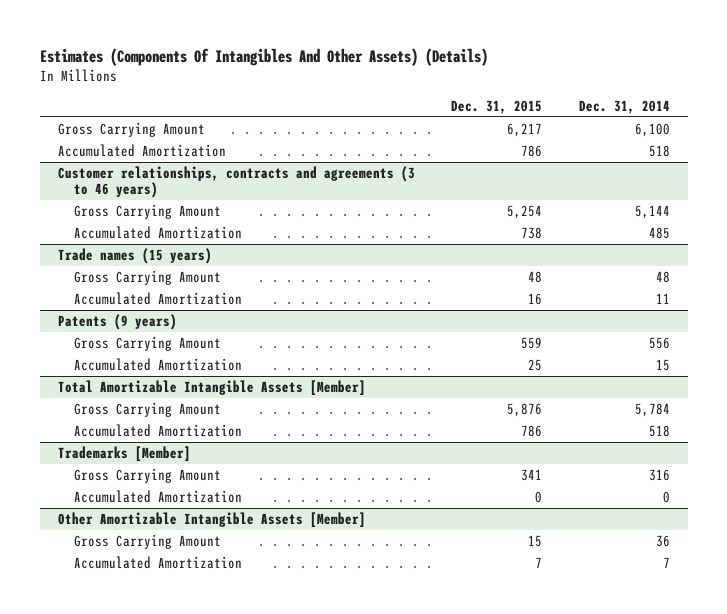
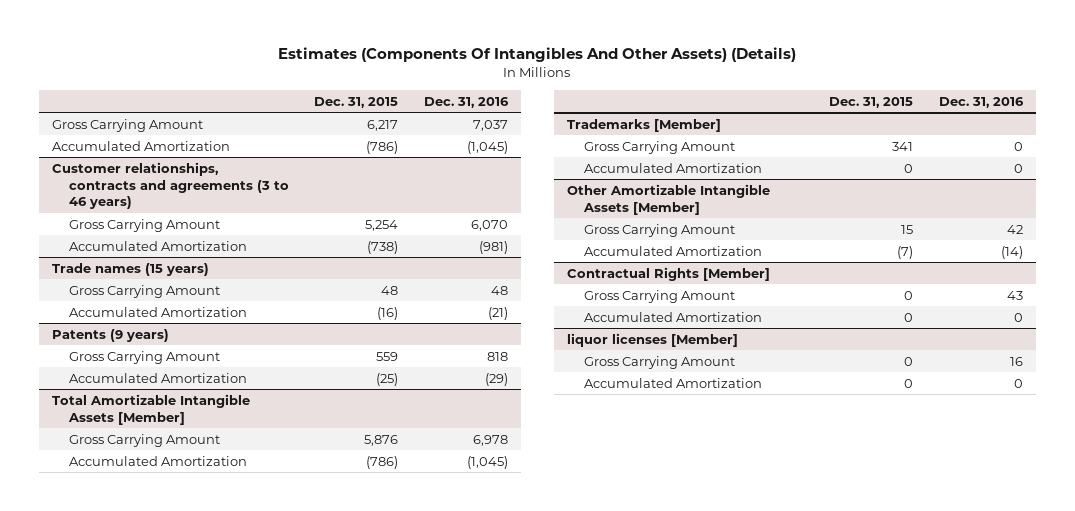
[578,100,670,115] Dec. 31, 2014 -> none
none -> [424,96,510,108] Dec. 31, 2016
[521,144,543,157] 786 -> [366,140,399,154] (786)
[521,226,543,239] 738 -> [367,240,399,254] (738)
[528,292,543,305] 16 -> [377,306,399,320] (16)
[528,358,543,371] 25 -> [376,372,399,386] (25)
[521,424,543,437] 786 -> [366,455,399,469] (786)
[535,556,543,568] 7 -> [897,245,914,259] (7)
none -> [566,266,770,281] Contractual Rights [Member]
none -> [583,289,735,303] Gross Carrying Amount
none -> [583,311,762,322] Accumulated Amortization
none -> [566,332,738,347] liquor licenses [Member]
none -> [583,355,735,369] Gross Carrying Amount
none -> [583,377,762,388] Accumulated Amortization

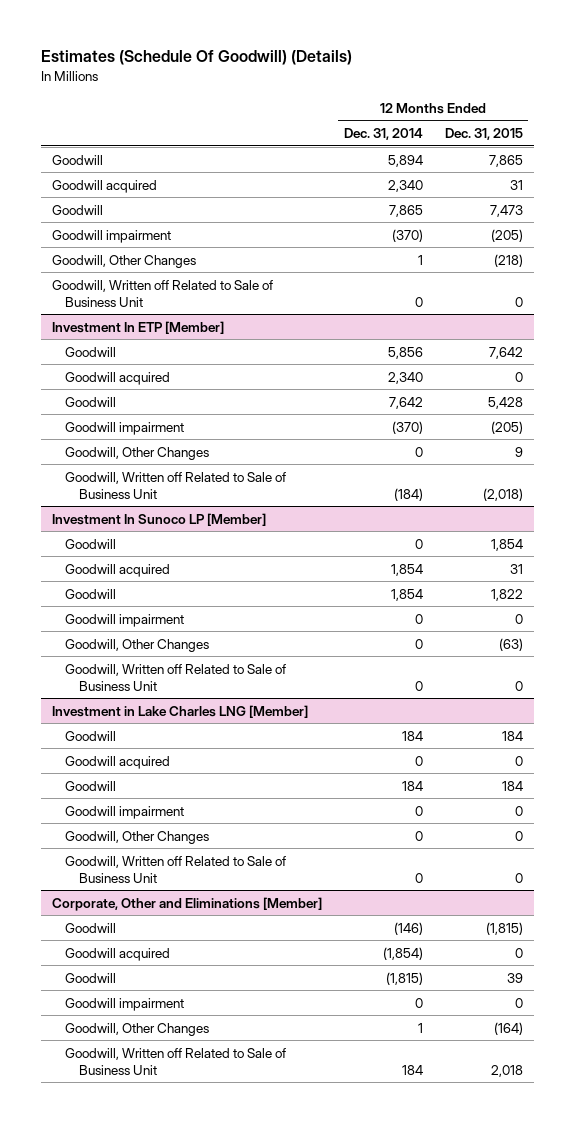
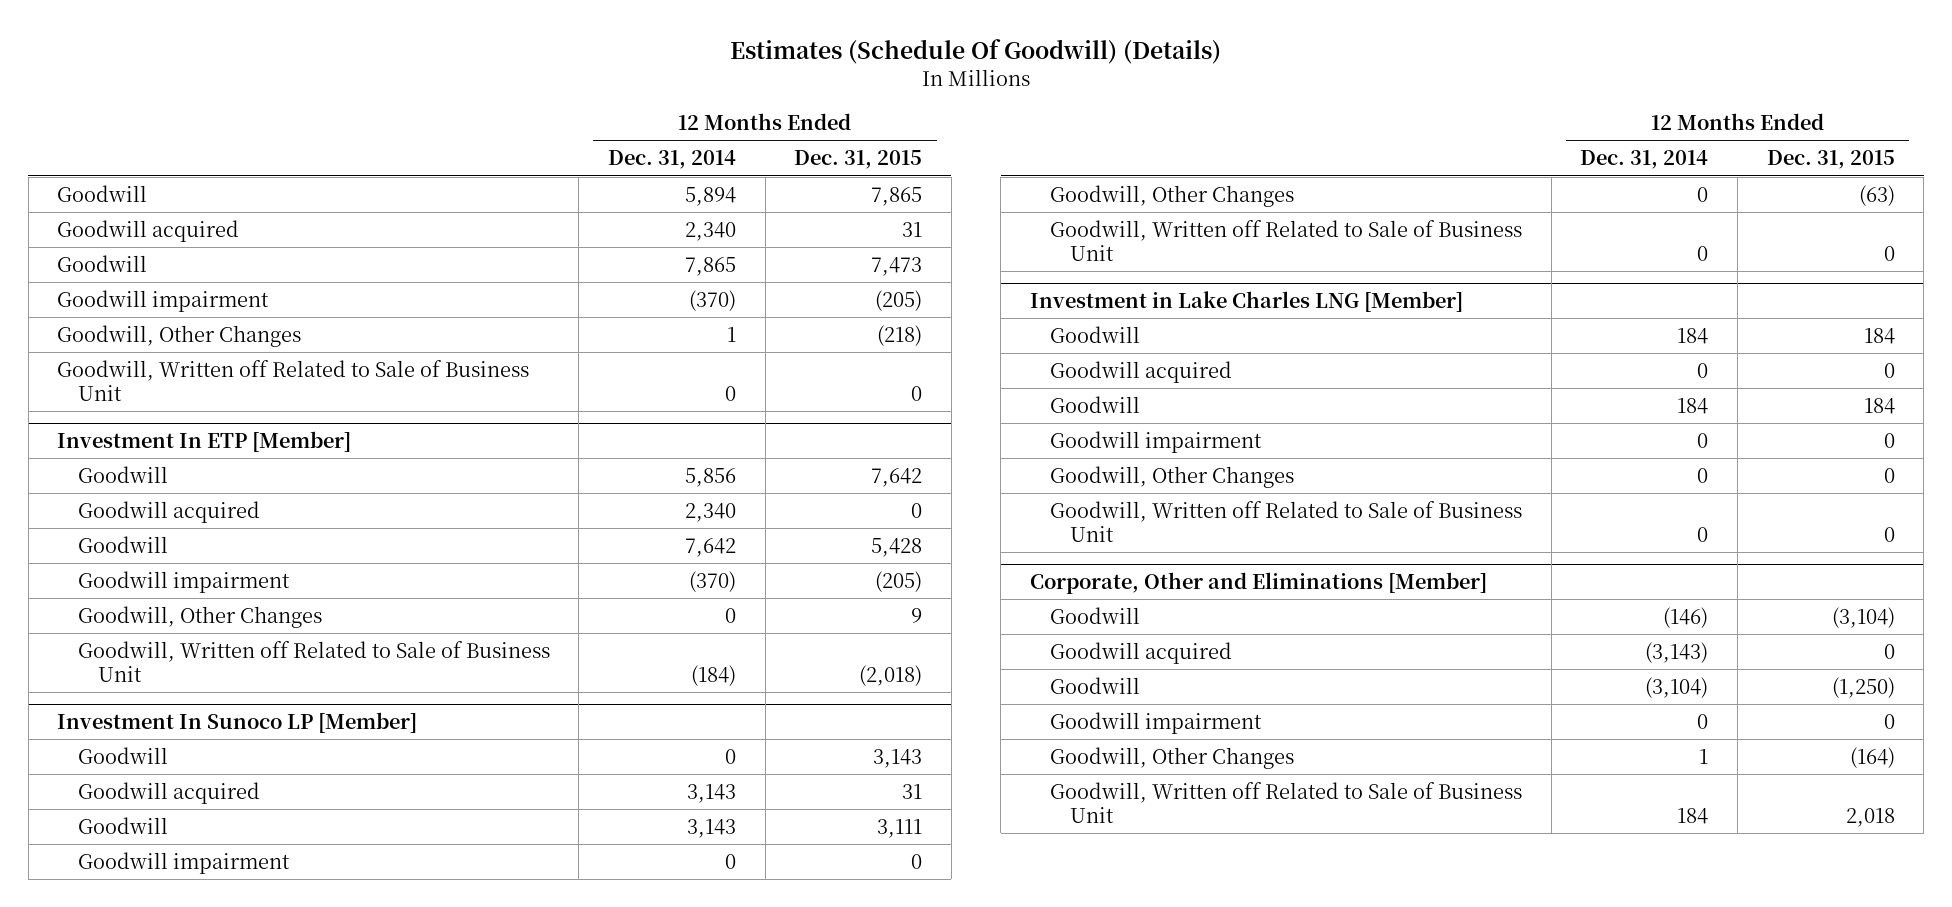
[490,538,523,551] 1,854 -> [873,748,923,768] 3,143
[390,563,423,576] 1,854 -> [686,783,736,803] 3,143
[390,588,423,601] 1,854 -> [686,818,736,838] 3,143
[490,588,523,601] 1,822 -> [877,818,923,838] 3,111
[485,921,523,935] (1,815) -> [1831,606,1895,628] (3,104)
[382,946,423,960] (1,854) -> [1645,641,1709,663] (3,143)
[385,971,423,985] (1,815) -> [1645,676,1709,698] (3,104)
[506,972,523,983] 39 -> [1831,676,1895,698] (1,250)

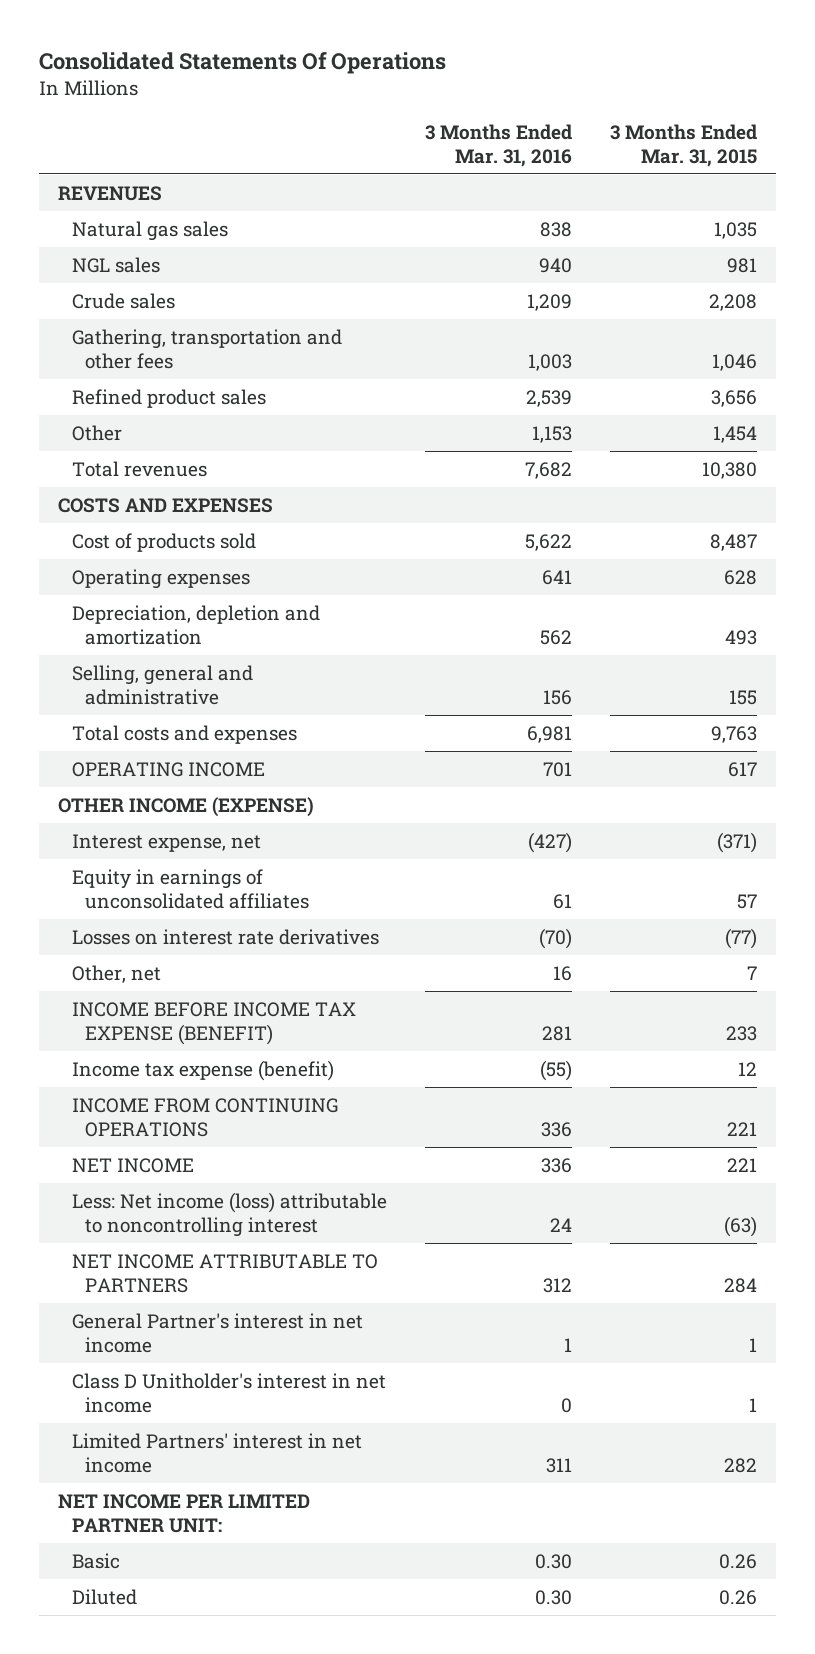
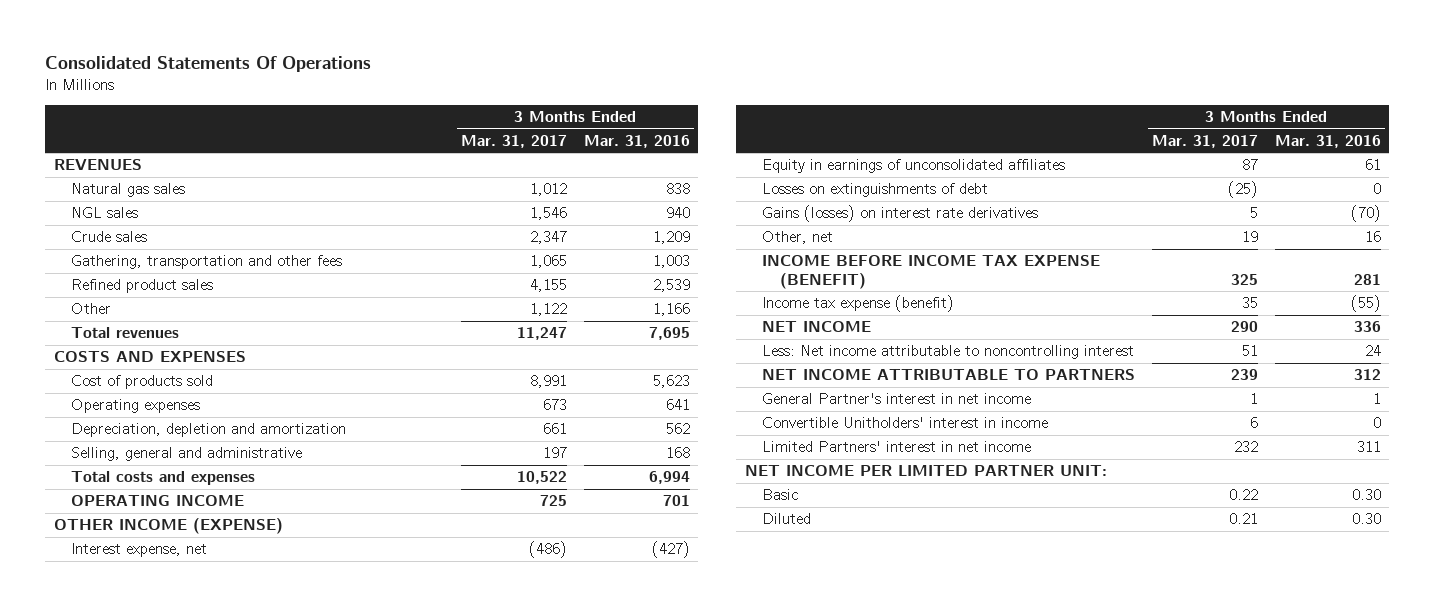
[609,124,757,167] 3 Months Ended Mar. 31, 2015 -> none
none -> [460,134,567,148] Mar. 31, 2017
[531,426,572,444] 1,153 -> [652,303,690,317] 1,166
[524,462,572,480] 7,682 -> [648,327,690,341] 7,695
[524,534,572,552] 5,622 -> [652,375,690,389] 5,623
[542,689,572,705] 156 -> [665,447,690,459] 168
[526,726,572,744] 6,981 -> [648,471,690,485] 6,994
none -> [762,183,989,198] Losses on extinguishments of debt
[71,929,379,946] Losses on interest rate derivatives -> [762,205,1039,223] Gains (losses) on interest rate derivatives
[71,1098,338,1137] INCOME FROM CONTINUING OPERATIONS -> none
[71,1192,387,1237] Less: Net income (loss) attributable to noncontrolling interest -> [762,345,1135,360] Less: Net income attributable to noncontrolling interest
[71,1373,386,1413] Class D Unitholder's interest in net income -> none
none -> [762,417,1049,429] Convertible Unitholders' interest in income

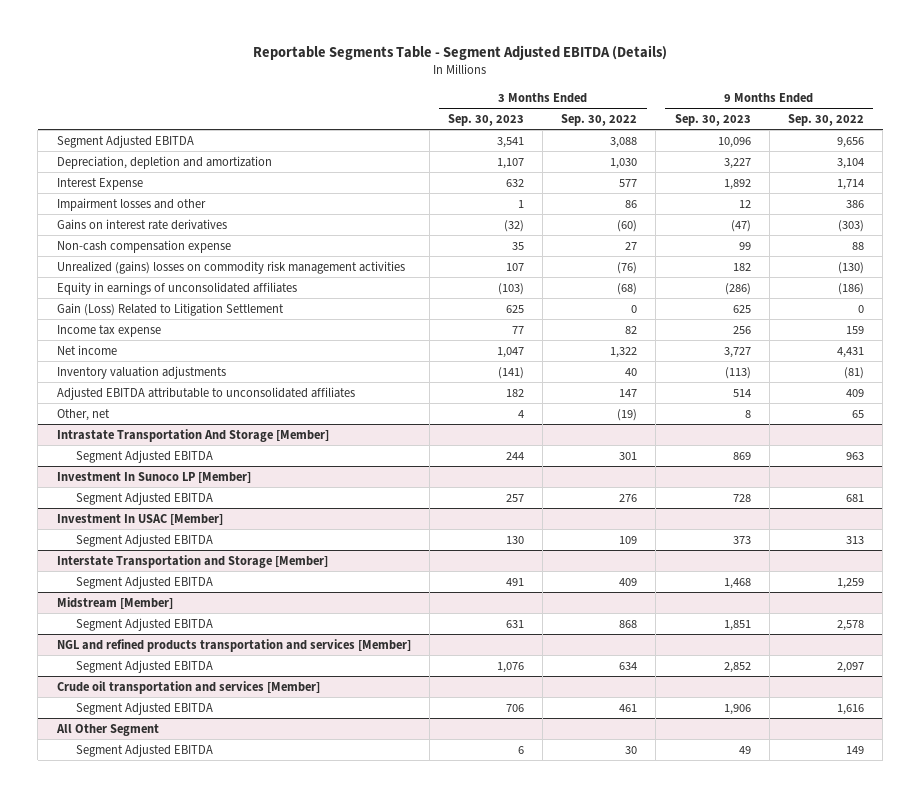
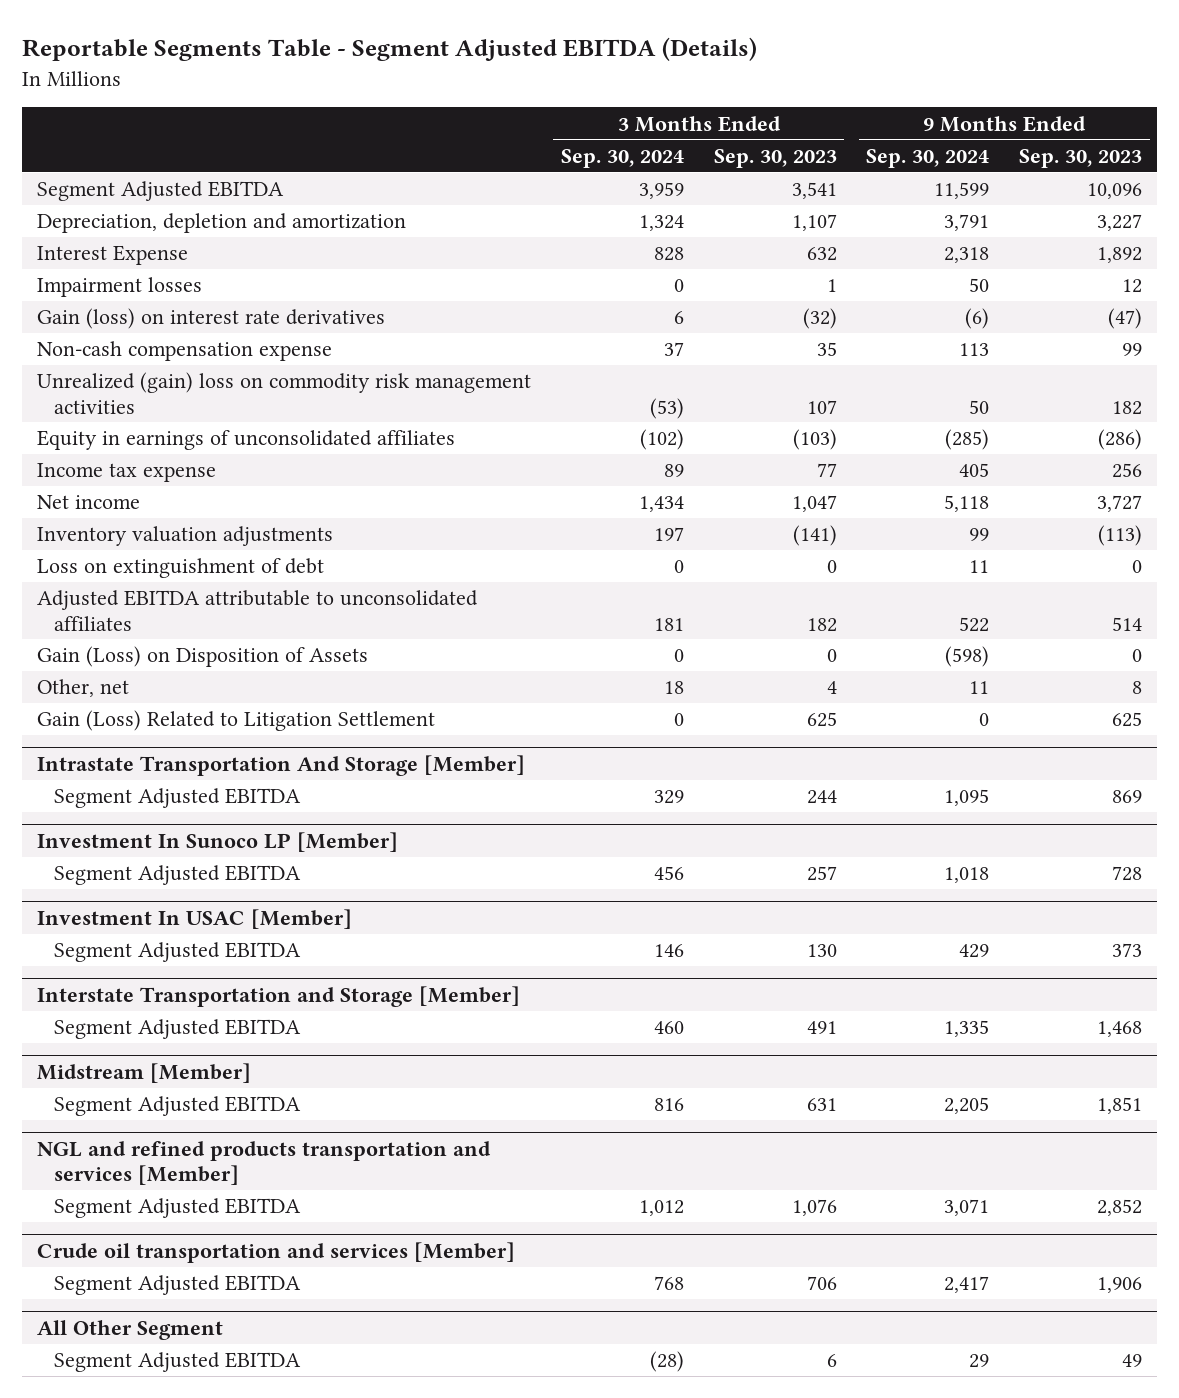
[561,113,638,126] Sep. 30, 2022 -> none
[787,113,864,126] Sep. 30, 2022 -> none
none -> [560,148,684,168] Sep. 30, 2024
none -> [866,148,990,168] Sep. 30, 2024
[56,197,206,211] Impairment losses and other -> [37,277,203,298] Impairment losses
[56,218,227,230] Gains on interest rate derivatives -> [37,308,386,330] Gain (loss) on interest rate derivatives
[56,260,405,274] Unrealized (gains) losses on commodity risk management activities -> [37,372,532,414] Unrealized (gain) loss on commodity risk management activities
none -> [37,558,325,579] Loss on extinguishment of debt
none -> [37,646,369,668] Gain (Loss) on Disposition of Assets
[56,302,284,316] Gain (Loss) Related to Litigation Settlement -> [37,710,436,732] Gain (Loss) Related to Litigation Settlement

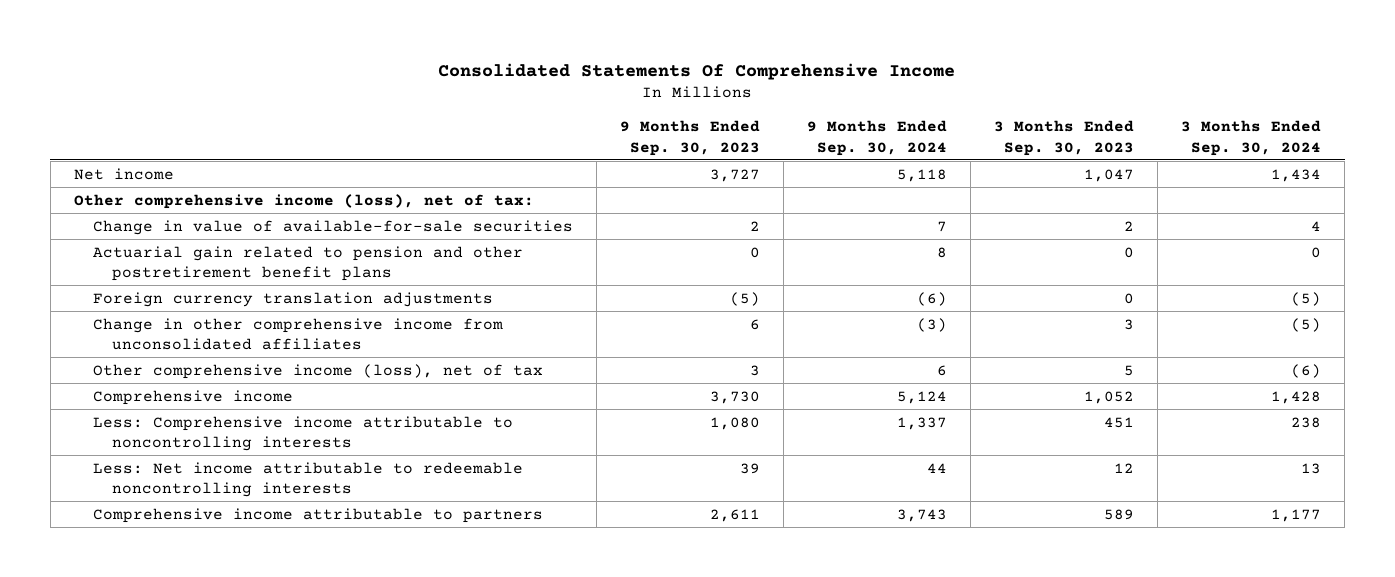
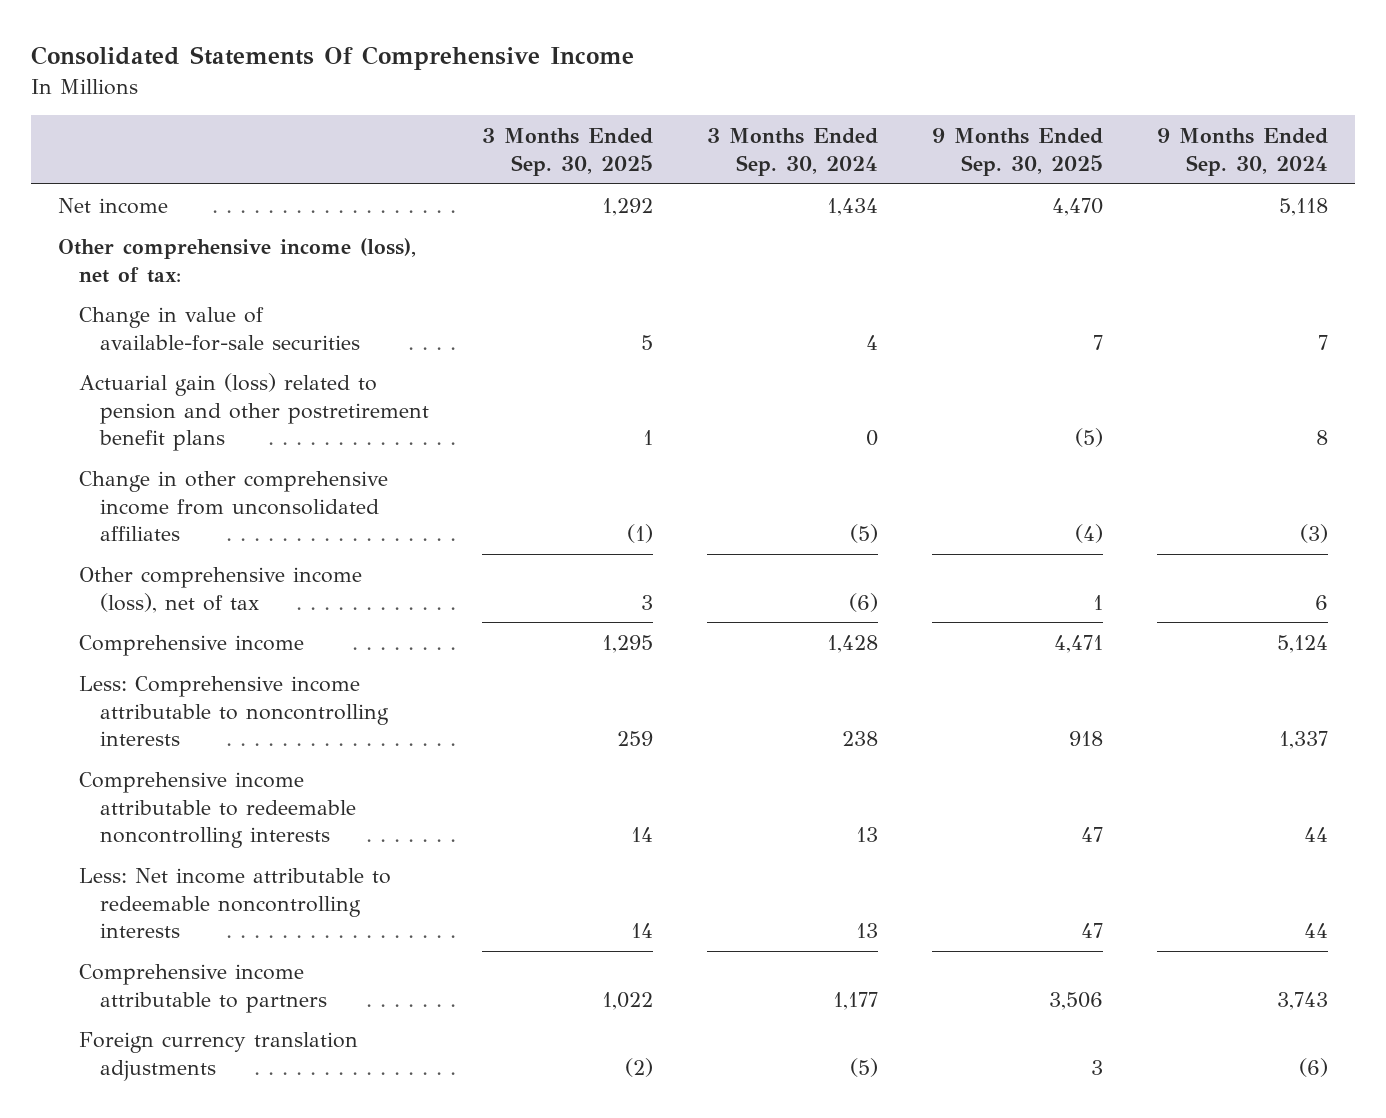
[619,120,760,156] 9 Months Ended Sep. 30, 2023 -> none
[993,120,1134,156] 3 Months Ended Sep. 30, 2023 -> none
none -> [482,127,654,176] 3 Months Ended Sep. 30, 2025
none -> [932,127,1104,176] 9 Months Ended Sep. 30, 2025
[92,245,523,281] Actuarial gain related to pension and other postretirement benefit plans -> [78,372,429,452] Actuarial gain (loss) related to pension and other postretirement benefit plans
none -> [78,771,356,849] Comprehensive income attributable to redeemable noncontrolling interests
[92,291,493,307] Foreign currency translation adjustments -> [78,1031,358,1081] Foreign currency translation adjustments

